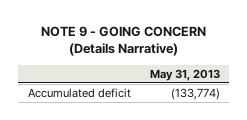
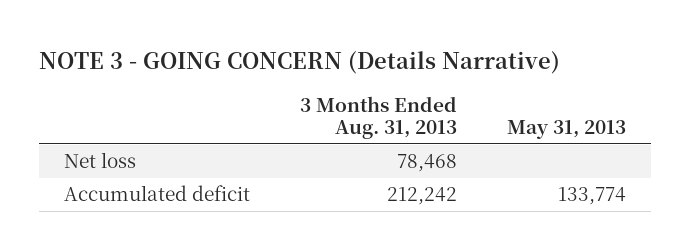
[40,25,206,57] NOTE 9 - GOING CONCERN (Details Narrative) -> [39,51,561,75] NOTE 3 - GOING CONCERN (Details Narrative)
none -> [300,95,458,140] 3 Months Ended Aug. 31, 2013
none -> [64,152,137,169] Net loss
[170,88,220,101] (133,774) -> [558,187,627,206] 133,774

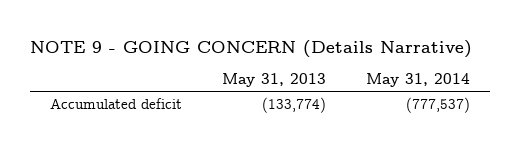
[39,51,561,75] NOTE 3 - GOING CONCERN (Details Narrative) -> [30,39,473,58] NOTE 9 - GOING CONCERN (Details Narrative)
[300,95,458,140] 3 Months Ended Aug. 31, 2013 -> none
none -> [365,73,470,88] May 31, 2014
[64,152,137,169] Net loss -> none
[558,187,627,206] 133,774 -> [261,96,326,113] (133,774)

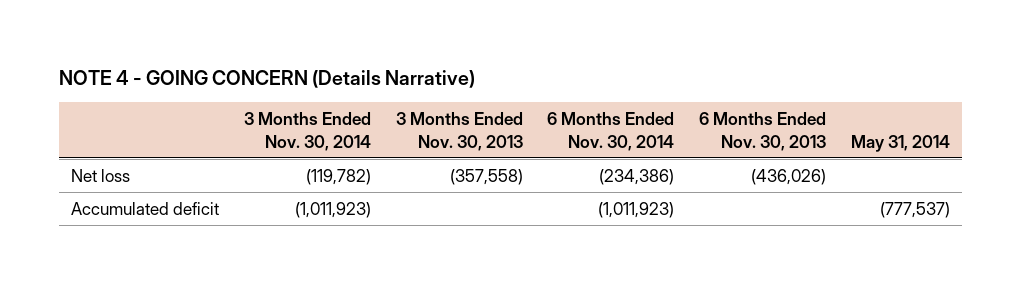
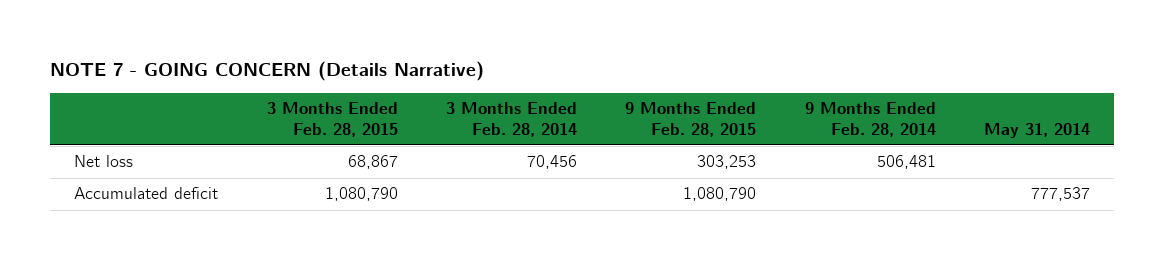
[58,70,475,89] NOTE 4 - GOING CONCERN (Details Narrative) -> [50,60,485,81] NOTE 7 - GOING CONCERN (Details Narrative)
[243,112,371,151] 3 Months Ended Nov. 30, 2014 -> none
[395,112,523,151] 3 Months Ended Nov. 30, 2013 -> none
[547,112,675,151] 6 Months Ended Nov. 30, 2014 -> none
[699,112,827,151] 6 Months Ended Nov. 30, 2013 -> none
none -> [266,102,398,137] 3 Months Ended Feb. 28, 2015
none -> [445,102,577,137] 3 Months Ended Feb. 28, 2014
none -> [625,102,757,137] 9 Months Ended Feb. 28, 2015
none -> [804,102,936,137] 9 Months Ended Feb. 28, 2014
[879,201,950,218] (777,537) -> [1030,187,1090,202] 777,537

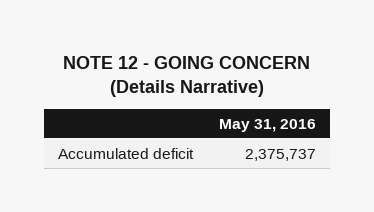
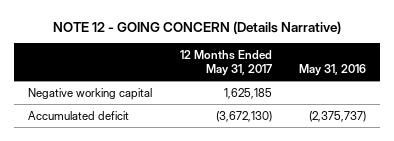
none -> [179,49,272,77] 12 Months Ended May 31, 2017
none -> [27,87,152,100] Negative working capital
[245,149,317,162] 2,375,737 -> [309,110,367,122] (2,375,737)

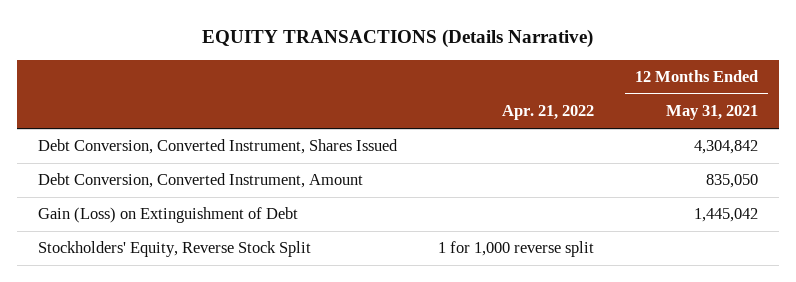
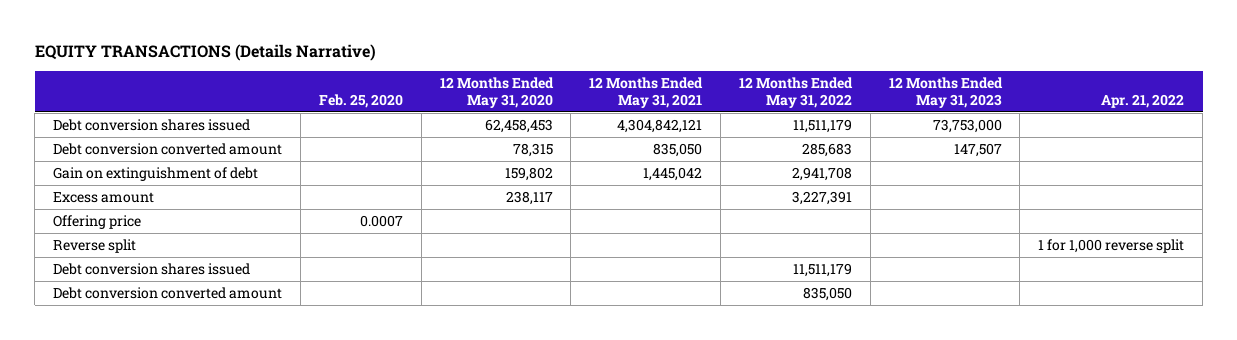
none -> [318,94,403,109] Feb. 25, 2020
none -> [439,76,554,109] 12 Months Ended May 31, 2020
none -> [738,76,853,109] 12 Months Ended May 31, 2022
none -> [888,76,1003,109] 12 Months Ended May 31, 2023
[37,139,398,155] Debt Conversion, Converted Instrument, Shares Issued -> [53,118,251,131] Debt conversion shares issued
[694,140,759,155] 4,304,842 -> [617,118,703,133] 4,304,842,121
[37,173,363,189] Debt Conversion, Converted Instrument, Amount -> [53,142,283,155] Debt conversion converted amount
[37,207,298,224] Gain (Loss) on Extinguishment of Debt -> [53,166,259,181] Gain on extinguishment of debt
none -> [53,191,155,203] Excess amount
none -> [53,214,142,229] Offering price
[37,241,311,258] Stockholders' Equity, Reverse Stock Split -> [53,238,137,253] Reverse split
none -> [53,262,251,275] Debt conversion shares issued
none -> [53,286,283,299] Debt conversion converted amount

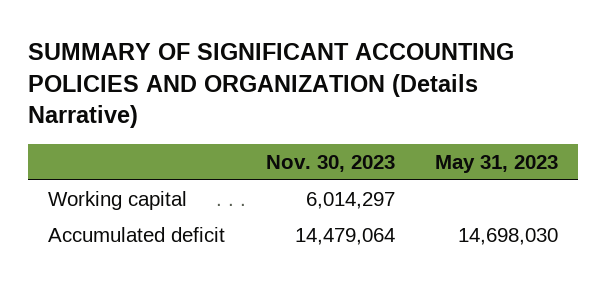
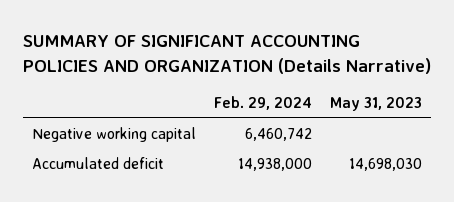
[265,154,395,172] Nov. 30, 2023 -> none
none -> [214,96,313,111] Feb. 29, 2024
[48,191,188,211] Working capital -> [32,127,197,143] Negative working capital

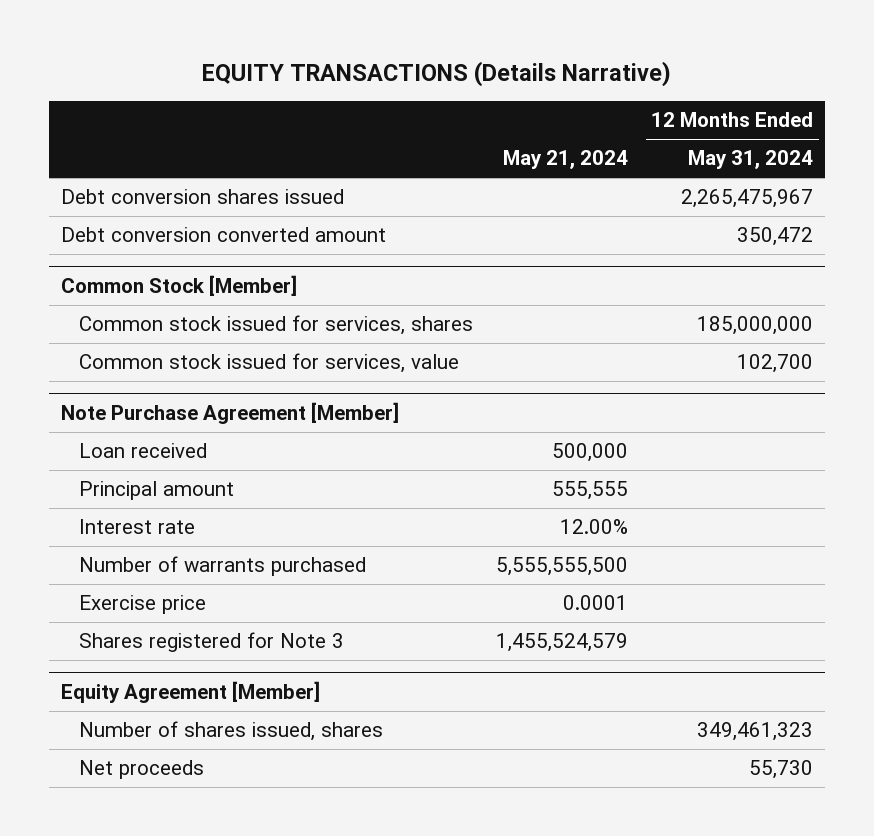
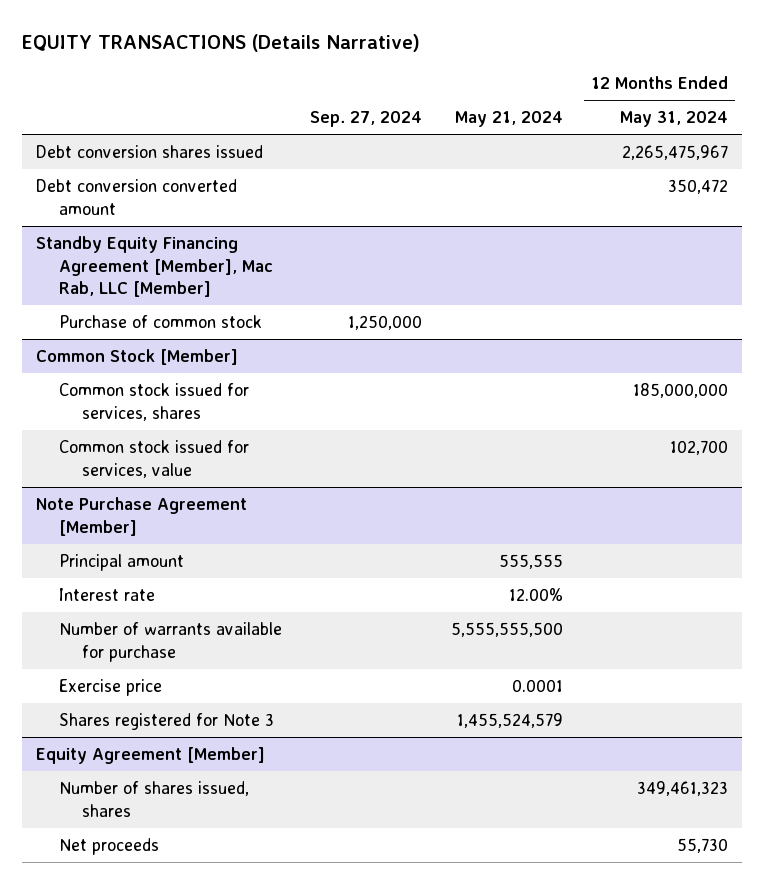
none -> [310,111,423,128] Sep. 27, 2024
none -> [35,235,273,298] Standby Equity Financing Agreement [Member], Mac Rab, LLC [Member]
none -> [58,314,262,328] Purchase of common stock
[78,443,207,459] Loan received -> none
[78,556,366,577] Number of warrants purchased -> [58,621,282,662] Number of warrants available for purchase

